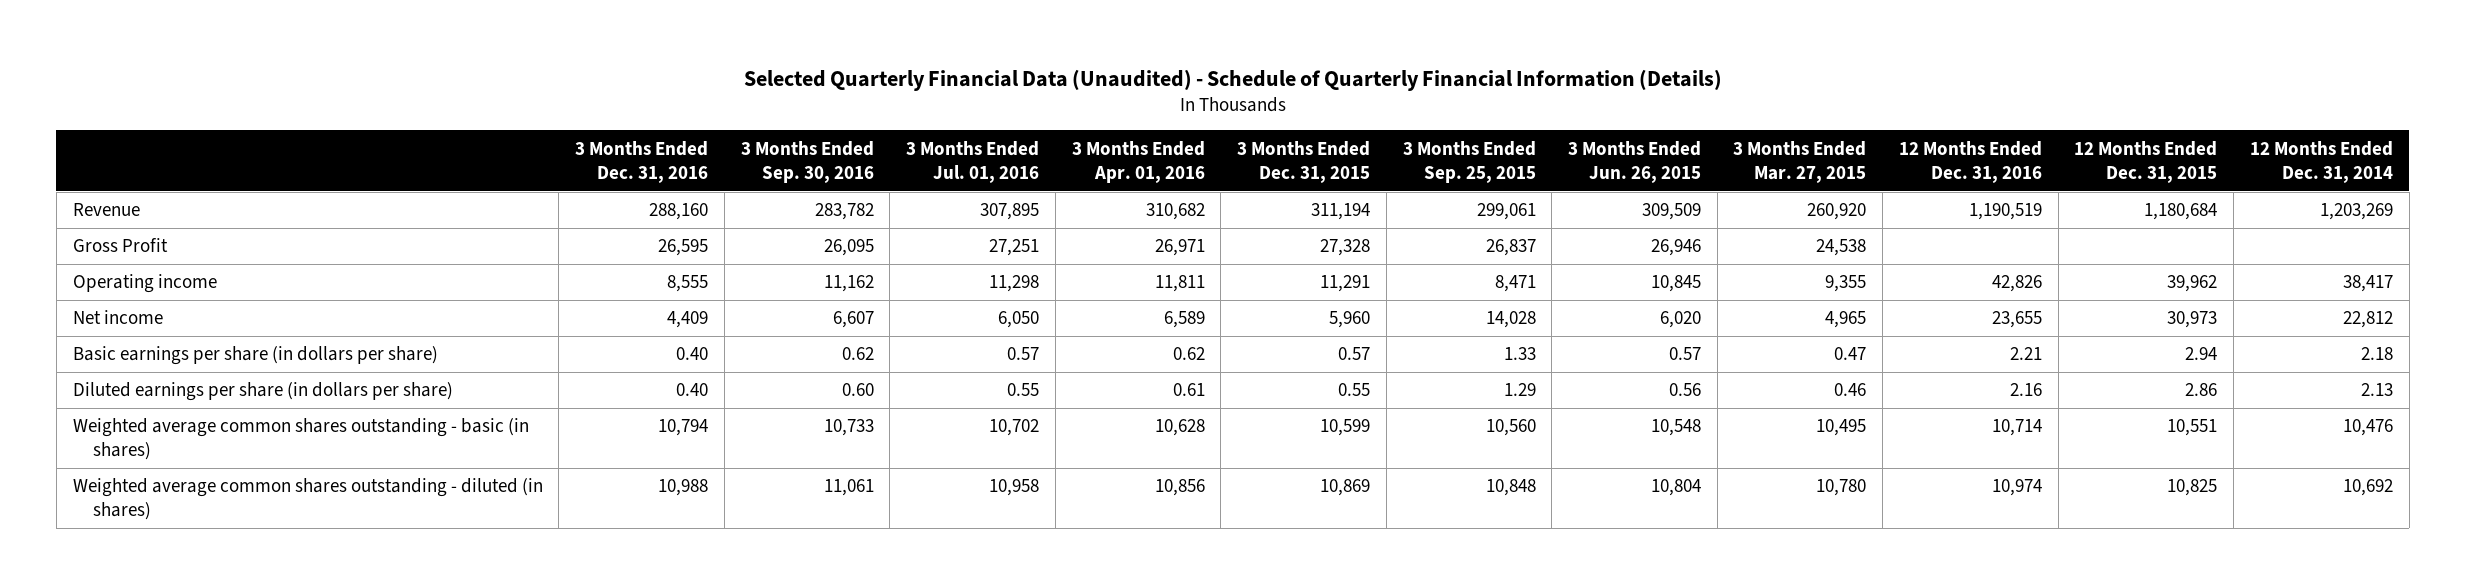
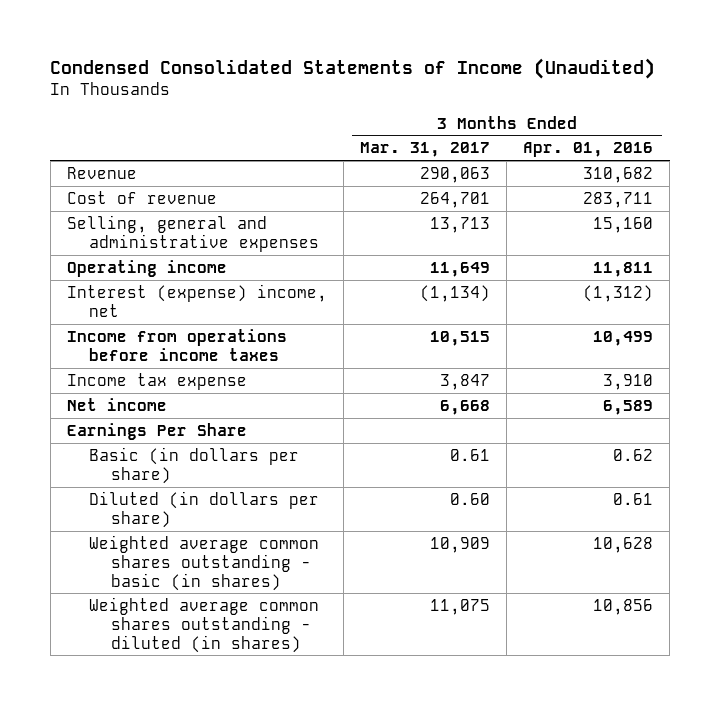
[743,68,1722,91] Selected Quarterly Financial Data (Unaudited) - Schedule of Quarterly Financial Information (Details) -> [50,58,656,80] Condensed Consolidated Statements of Income (Unaudited)
[575,140,709,183] 3 Months Ended Dec. 31, 2016 -> none
[740,140,874,183] 3 Months Ended Sep. 30, 2016 -> none
[906,140,1040,183] 3 Months Ended Jul. 01, 2016 -> none
[1237,140,1371,183] 3 Months Ended Dec. 31, 2015 -> none
[1402,140,1536,183] 3 Months Ended Sep. 25, 2015 -> none
[1568,140,1702,183] 3 Months Ended Jun. 26, 2015 -> none
[1733,140,1867,183] 3 Months Ended Mar. 27, 2015 -> none
[1898,140,2042,183] 12 Months Ended Dec. 31, 2016 -> none
[2074,140,2218,183] 12 Months Ended Dec. 31, 2015 -> none
[2249,140,2393,183] 12 Months Ended Dec. 31, 2014 -> none
none -> [360,142,491,158] Mar. 31, 2017
[72,238,168,253] Gross Profit -> none
none -> [66,190,217,204] Cost of revenue
none -> [66,214,320,252] Selling, general and administrative expenses
none -> [66,283,327,317] Interest (expense) income, net
none -> [66,328,287,361] Income from operations before income taxes
none -> [66,372,247,390] Income tax expense
none -> [66,422,247,440] Earnings Per Share
[72,346,438,366] Basic earnings per share (in dollars per share) -> [89,446,300,484] Basic (in dollars per share)
[72,382,453,402] Diluted earnings per share (in dollars per share) -> [89,490,320,528] Diluted (in dollars per share)

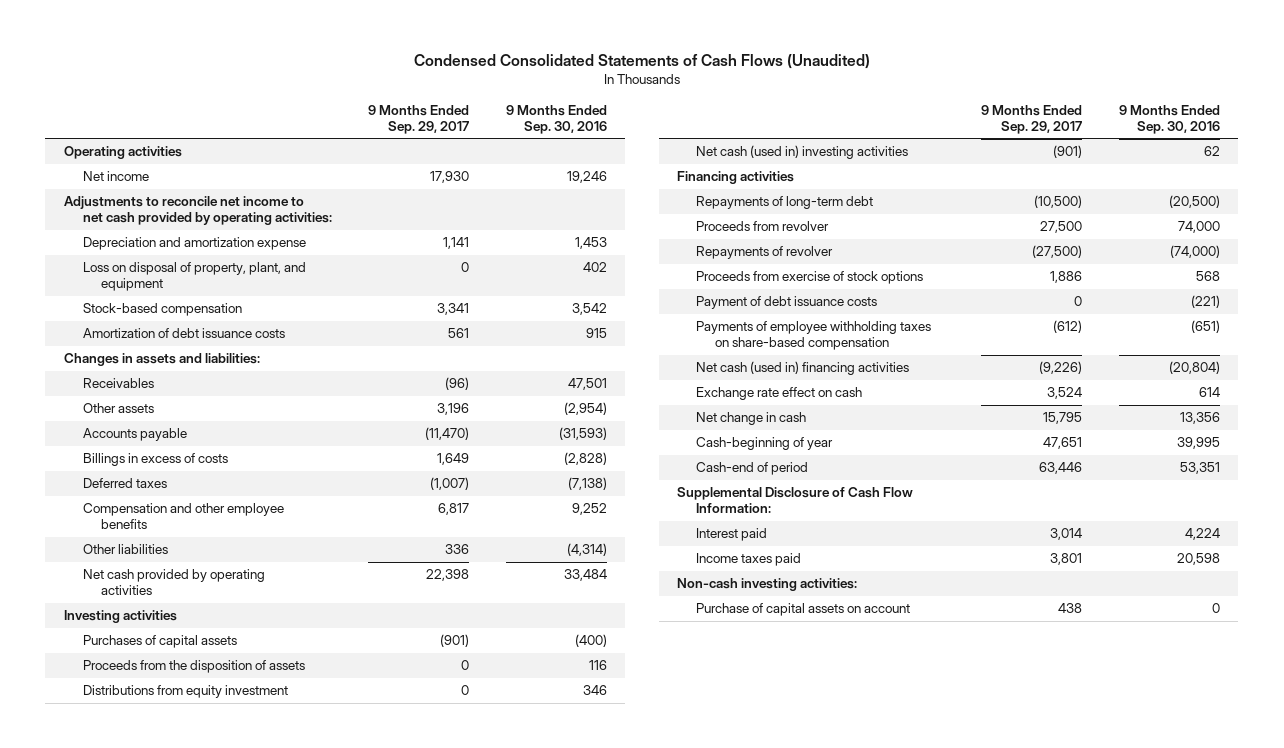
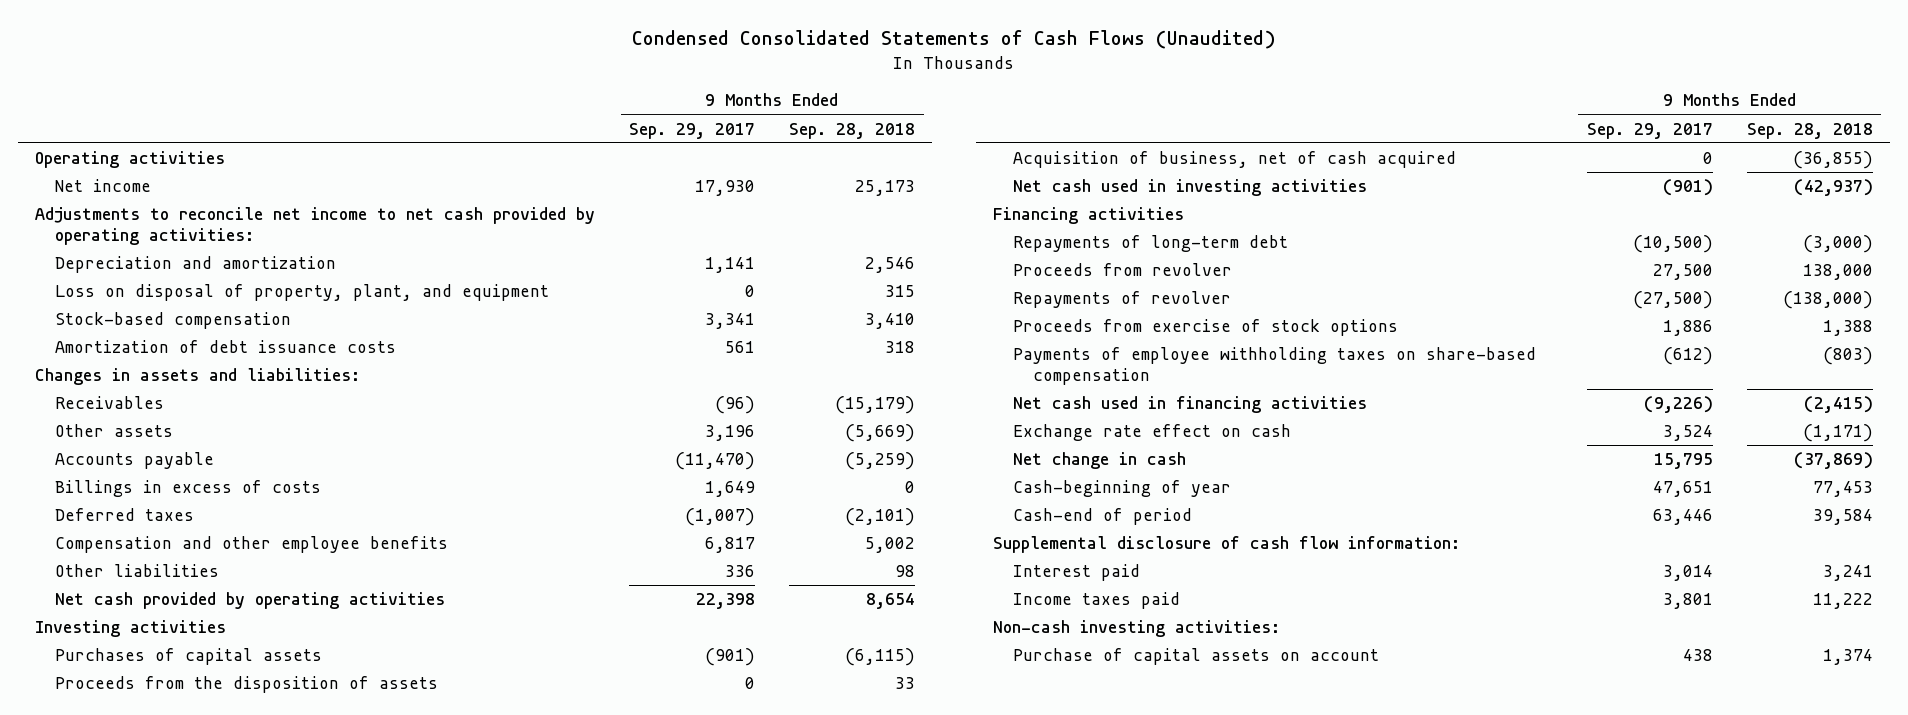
[505,104,607,134] 9 Months Ended Sep. 30, 2016 -> none
none -> [789,122,916,139] Sep. 28, 2018
[82,237,306,251] Depreciation and amortization expense -> [54,256,336,274] Depreciation and amortization
[82,685,288,699] Distributions from equity investment -> none
none -> [1012,151,1456,169] Acquisition of business, net of cash acquired
[695,145,908,160] Net cash (used in) investing activities -> [1012,179,1367,197] Net cash used in investing activities
[695,296,877,310] Payment of debt issuance costs -> none
[695,361,909,376] Net cash (used in) financing activities -> [1012,396,1367,414] Net cash used in financing activities
[676,487,913,514] Supplemental Disclosure of Cash Flow Information: -> [992,536,1460,554] Supplemental disclosure of cash flow information:

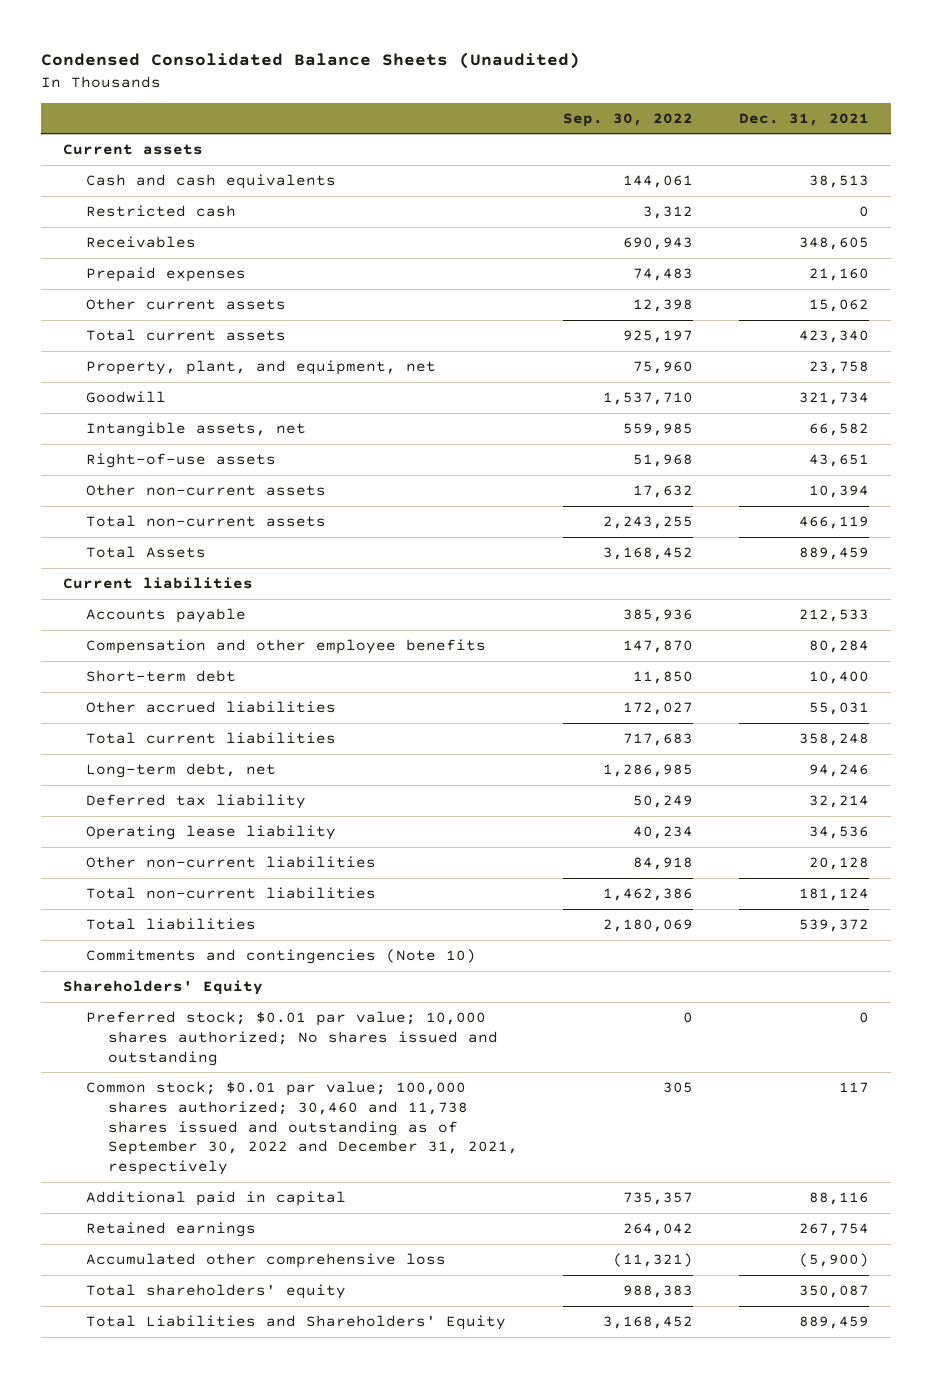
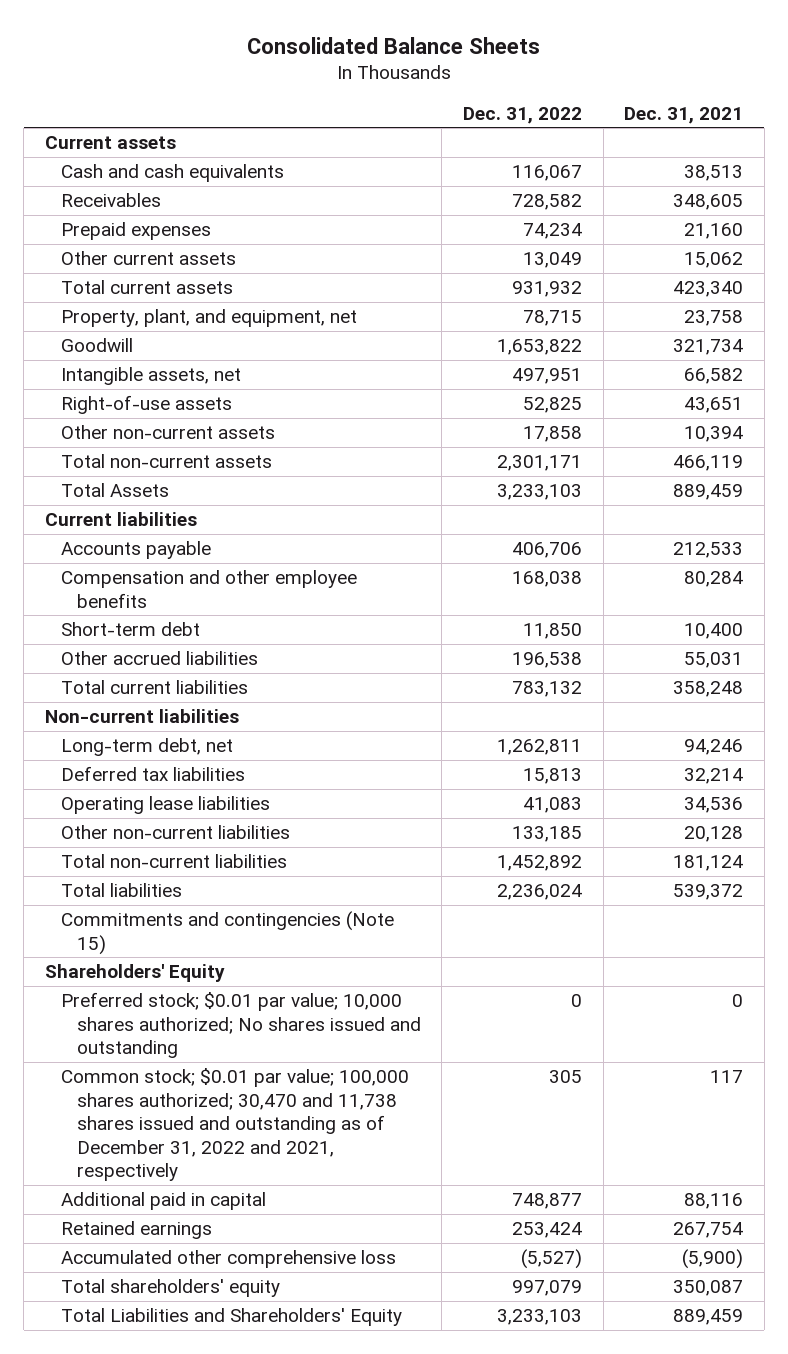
[40,52,580,70] Condensed Consolidated Balance Sheets (Unaudited) -> [247,36,541,54] Consolidated Balance Sheets
[563,112,694,127] Sep. 30, 2022 -> none
none -> [462,106,582,124] Dec. 31, 2022
[85,205,236,218] Restricted cash -> none
none -> [45,709,240,724] Non-current liabilities
[85,794,306,810] Deferred tax liability -> [60,766,245,782] Deferred tax liabilities
[85,825,336,841] Operating lease liability -> [60,796,270,815] Operating lease liabilities
[85,949,476,965] Commitments and contingencies (Note 10) -> [60,911,394,955] Commitments and contingencies (Note 15)
[85,1081,518,1176] Common stock; $0.01 par value; 100,000 shares authorized; 30,460 and 11,738 shares issued and outstanding as of September 30, 2022 and December 31, 2021, respectively -> [60,1068,409,1182] Common stock; $0.01 par value; 100,000 shares authorized; 30,470 and 11,738 shares issued and outstanding as of December 31, 2022 and 2021, respectively

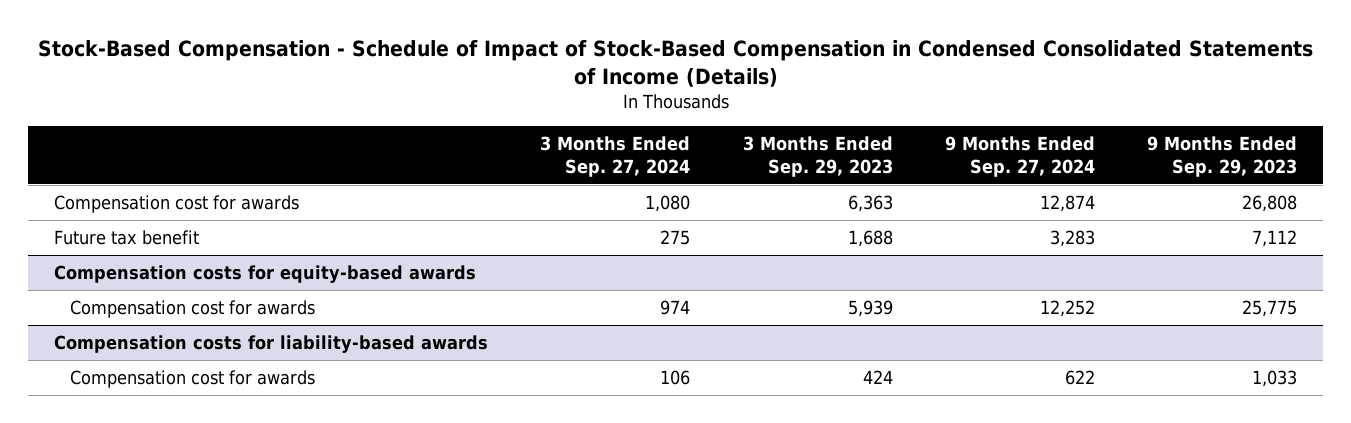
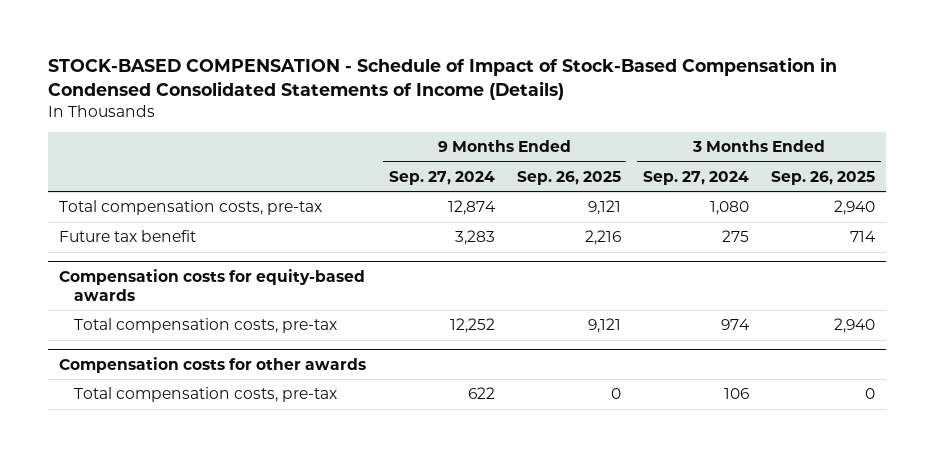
[37,39,1313,87] Stock-Based Compensation - Schedule of Impact of Stock-Based Compensation in Condensed Consolidated Statements of Income (Details) -> [48,57,838,101] STOCK-BASED COMPENSATION - Schedule of Impact of Stock-Based Compensation in Condensed Consolidated Statements of Income (Details)
[742,135,893,177] 3 Months Ended Sep. 29, 2023 -> none
[1147,135,1298,177] 9 Months Ended Sep. 29, 2023 -> none
none -> [516,170,621,185] Sep. 26, 2025
none -> [771,170,876,185] Sep. 26, 2025
[53,195,299,214] Compensation cost for awards -> [59,200,323,216] Total compensation costs, pre-tax
[70,300,316,319] Compensation cost for awards -> [73,318,337,334] Total compensation costs, pre-tax
[53,335,488,354] Compensation costs for liability-based awards -> [59,356,367,373] Compensation costs for other awards
[70,370,316,389] Compensation cost for awards -> [73,387,337,403] Total compensation costs, pre-tax

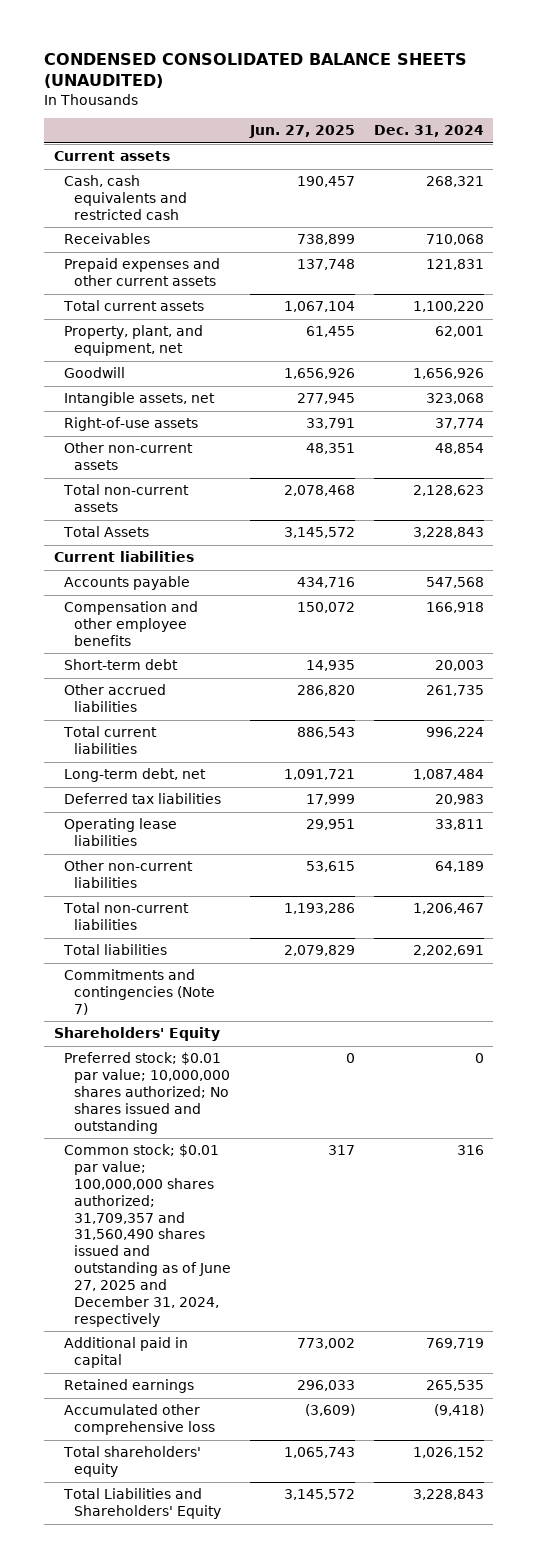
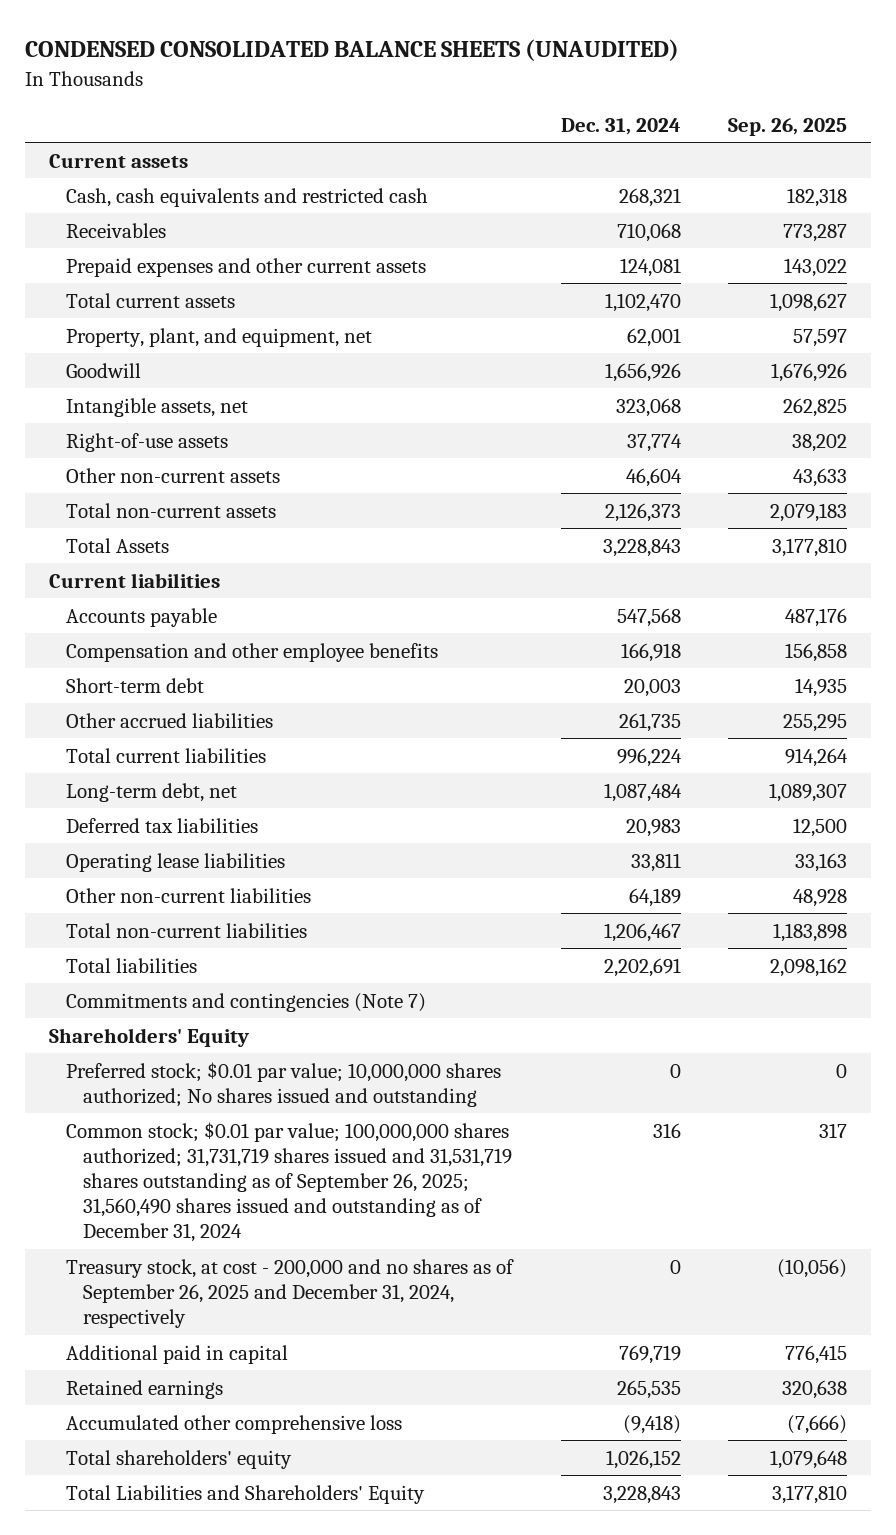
[249,125,356,139] Jun. 27, 2025 -> none
none -> [728,117,848,136] Sep. 26, 2025
[425,259,484,271] 121,831 -> [619,257,681,277] 124,081
[412,301,484,313] 1,100,220 -> [604,292,681,312] 1,102,470
[434,443,484,455] 48,854 -> [625,467,682,487] 46,604
[412,485,484,497] 2,128,623 -> [604,502,681,522] 2,126,373
[63,1144,232,1327] Common stock; $0.01 par value; 100,000,000 shares authorized; 31,709,357 and 31,560,490 shares issued and outstanding as of June 27, 2025 and December 31, 2024, respectively -> [65,1121,513,1243] Common stock; $0.01 par value; 100,000,000 shares authorized; 31,731,719 shares issued and 31,531,719 shares outstanding as of September 26, 2025; 31,560,490 shares issued and outstanding as of December 31, 2024
none -> [65,1258,514,1329] Treasury stock, at cost - 200,000 and no shares as of September 26, 2025 and December 31, 2024, respectively

